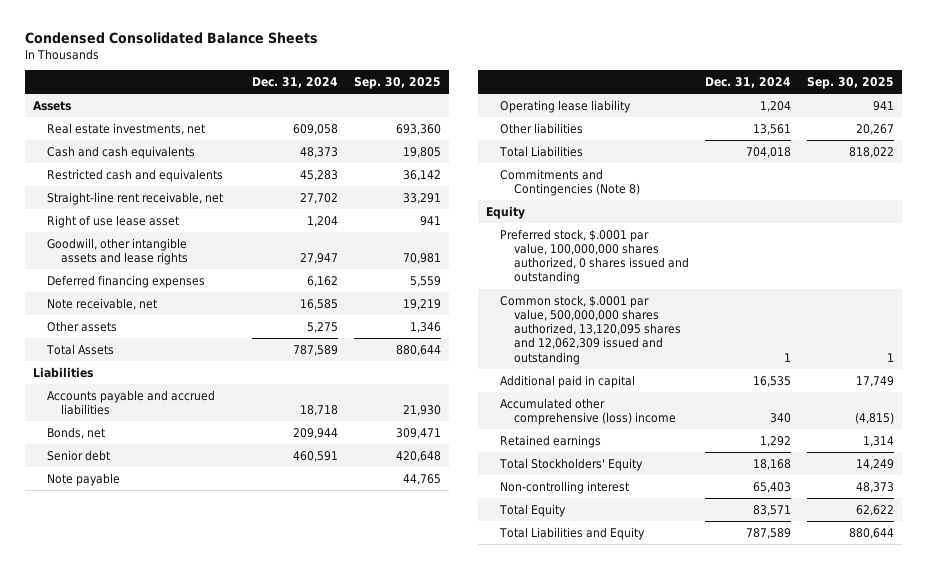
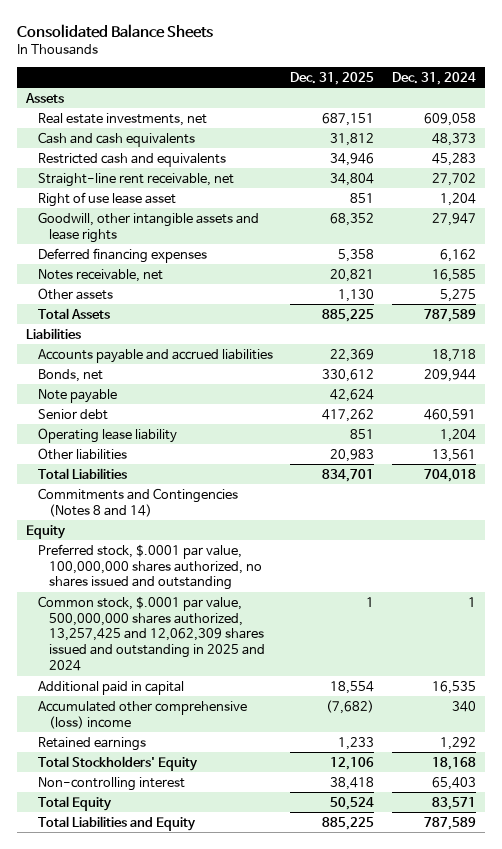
[24,32,318,45] Condensed Consolidated Balance Sheets -> [17,24,214,39] Consolidated Balance Sheets
[353,77,441,90] Sep. 30, 2025 -> none
none -> [290,71,375,85] Dec. 31, 2025
[46,297,157,310] Note receivable, net -> [37,268,163,282] Notes receivable, net
[46,449,110,461] Senior debt -> [37,408,108,420] Senior debt
[499,168,640,197] Commitments and Contingencies (Note 8) -> [37,487,238,517] Commitments and Contingencies (Notes 8 and 14)
[499,228,689,285] Preferred stock, $.0001 par value, 100,000,000 shares authorized, 0 shares issued and outstanding -> [37,543,263,591] Preferred stock, $.0001 par value, 100,000,000 shares authorized, no shares issued and outstanding
[499,294,681,365] Common stock, $.0001 par value, 500,000,000 shares authorized, 13,120,095 shares and 12,062,309 issued and outstanding -> [37,595,266,672] Common stock, $.0001 par value, 500,000,000 shares authorized, 13,257,425 and 12,062,309 shares issued and outstanding in 2025 and 2024

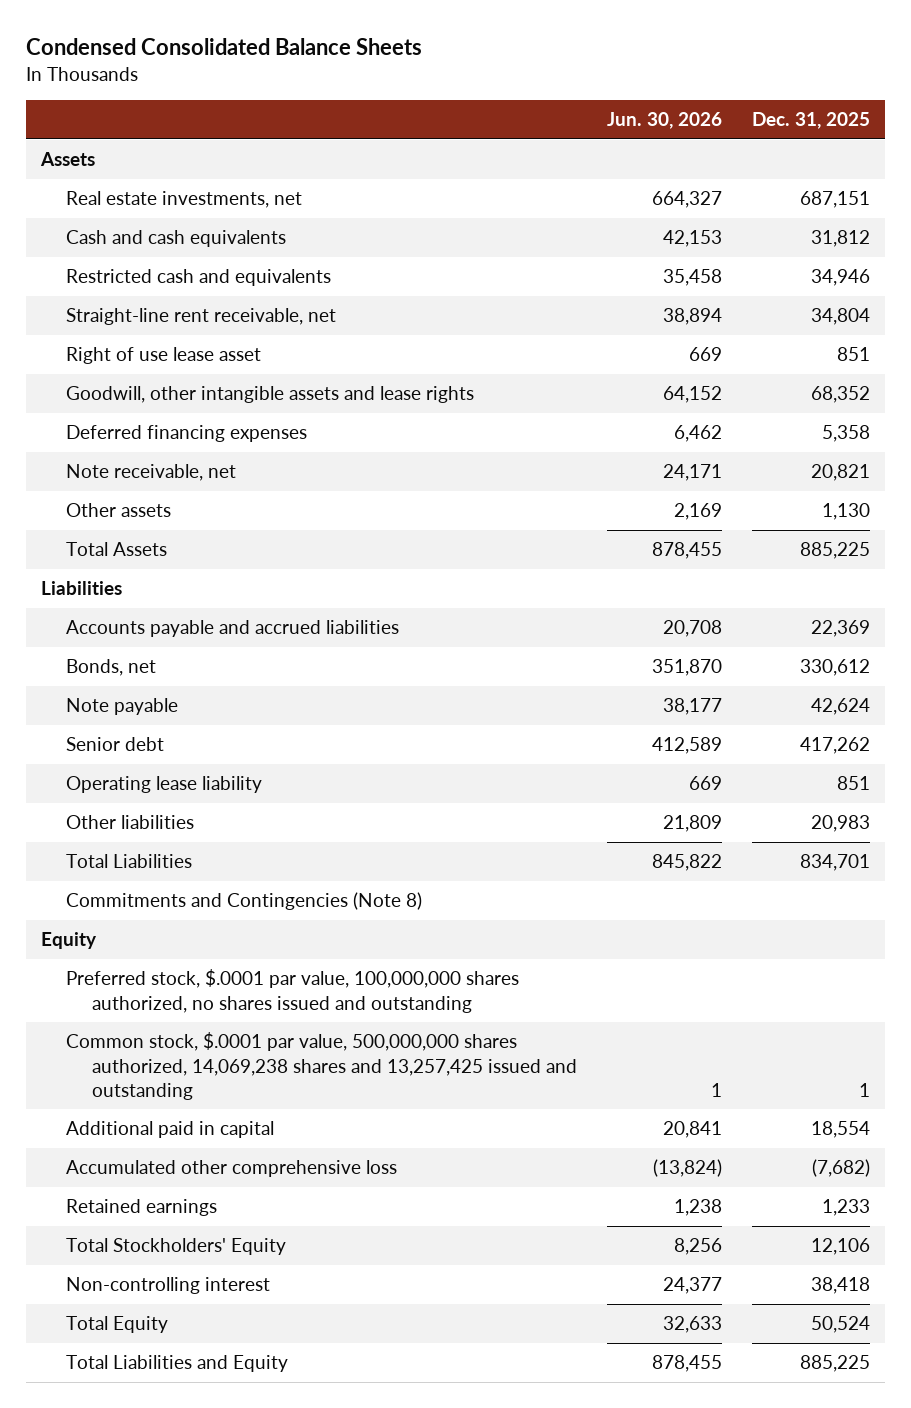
[17,24,214,39] Consolidated Balance Sheets -> [25,38,422,56] Condensed Consolidated Balance Sheets
[391,71,476,85] Dec. 31, 2024 -> none
none -> [606,112,722,130] Jun. 30, 2026
[37,268,163,282] Notes receivable, net -> [66,464,237,482] Note receivable, net
[37,487,238,517] Commitments and Contingencies (Notes 8 and 14) -> [66,892,423,911] Commitments and Contingencies (Note 8)
[37,595,266,672] Common stock, $.0001 par value, 500,000,000 shares authorized, 13,257,425 and 12,062,309 shares issued and outstanding in 2025 and 2024 -> [66,1032,577,1100] Common stock, $.0001 par value, 500,000,000 shares authorized, 14,069,238 shares and 13,257,425 issued and outstanding
[37,700,247,729] Accumulated other comprehensive (loss) income -> [66,1160,398,1178] Accumulated other comprehensive loss

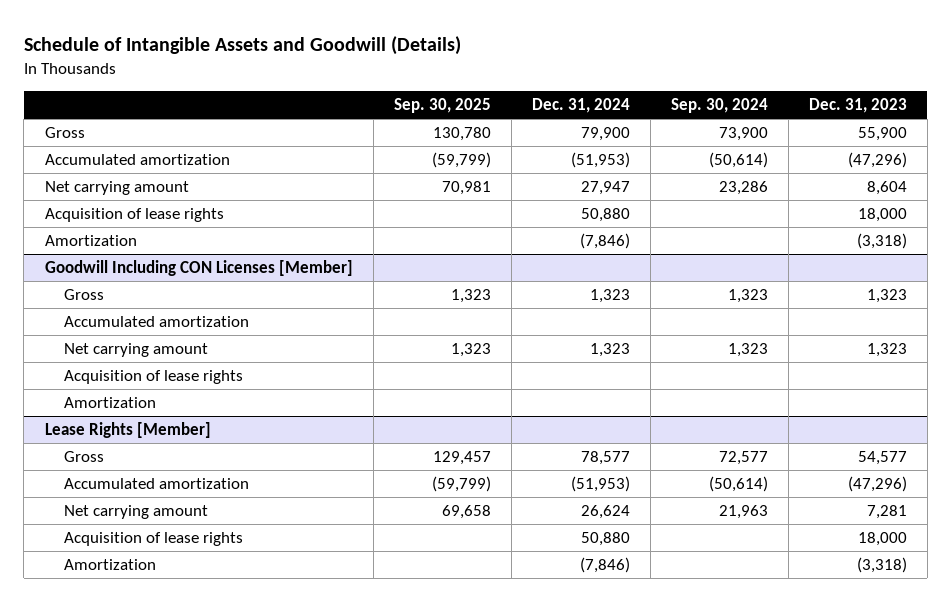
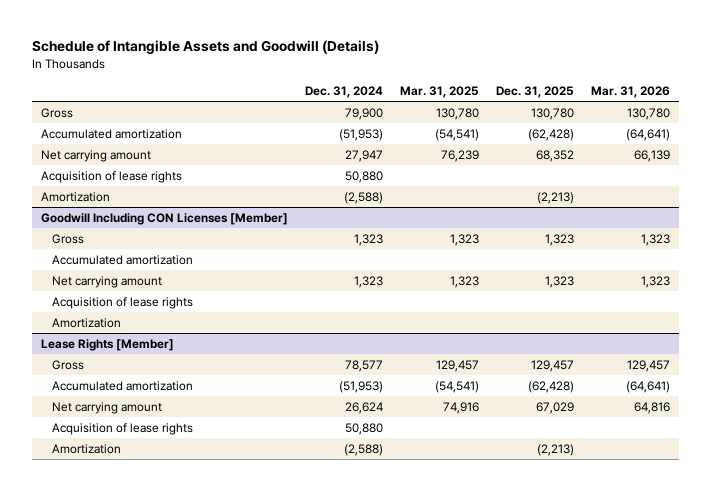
[393,98,491,114] Sep. 30, 2025 -> none
[670,98,768,114] Sep. 30, 2024 -> none
[808,98,907,114] Dec. 31, 2023 -> none
none -> [399,85,479,98] Mar. 31, 2025
none -> [495,85,574,98] Dec. 31, 2025
none -> [591,85,671,98] Mar. 31, 2026
[579,233,630,250] (7,846) -> [343,191,383,204] (2,588)
[579,557,630,574] (7,846) -> [343,443,383,456] (2,588)

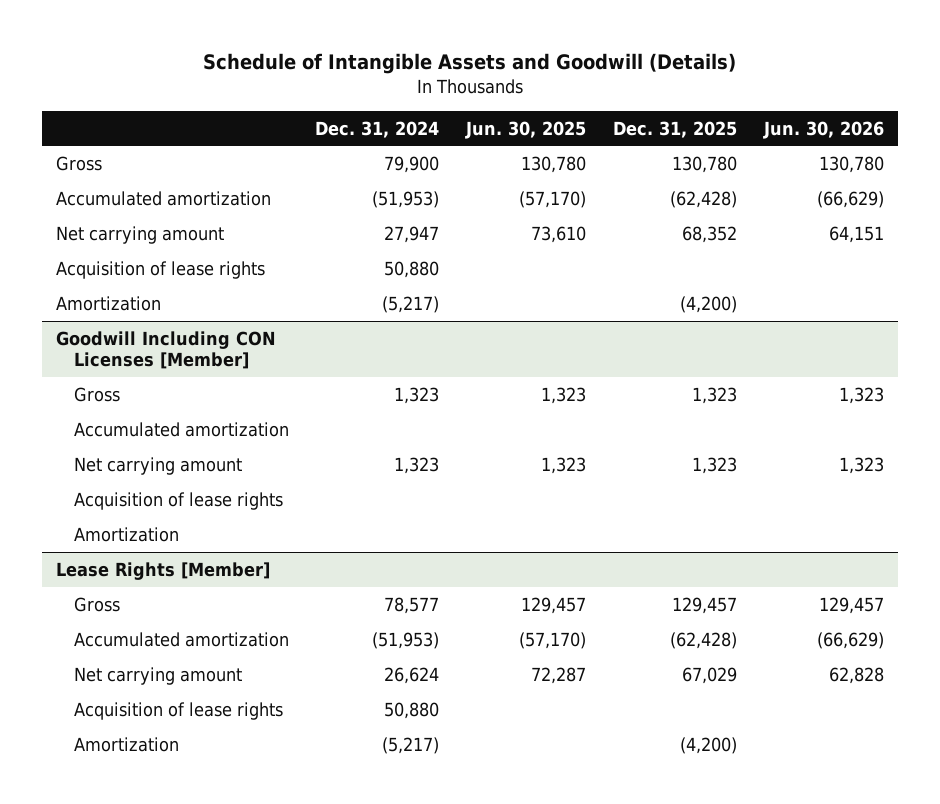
[399,85,479,98] Mar. 31, 2025 -> none
[591,85,671,98] Mar. 31, 2026 -> none
none -> [465,120,587,139] Jun. 30, 2025
none -> [763,120,885,139] Jun. 30, 2026
[343,191,383,204] (2,588) -> [382,295,440,313] (5,217)
[536,191,574,204] (2,213) -> [680,295,738,313] (4,200)
[343,443,383,456] (2,588) -> [382,736,440,754] (5,217)
[536,443,574,456] (2,213) -> [680,736,738,754] (4,200)

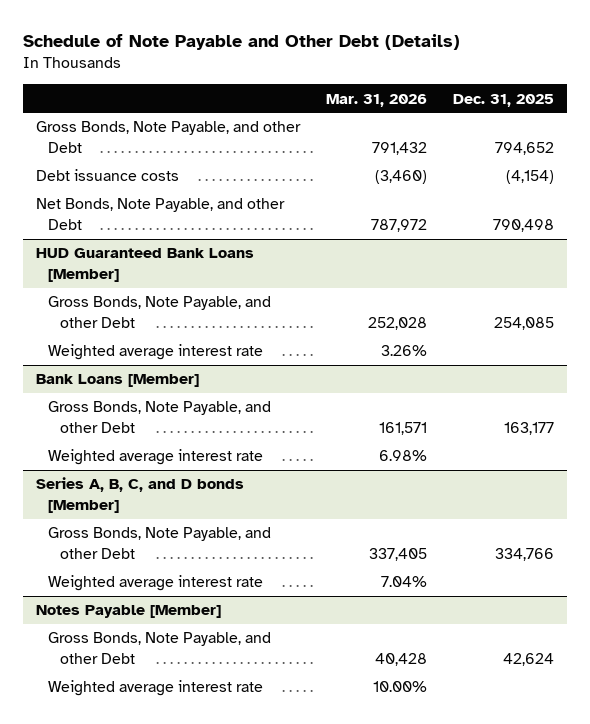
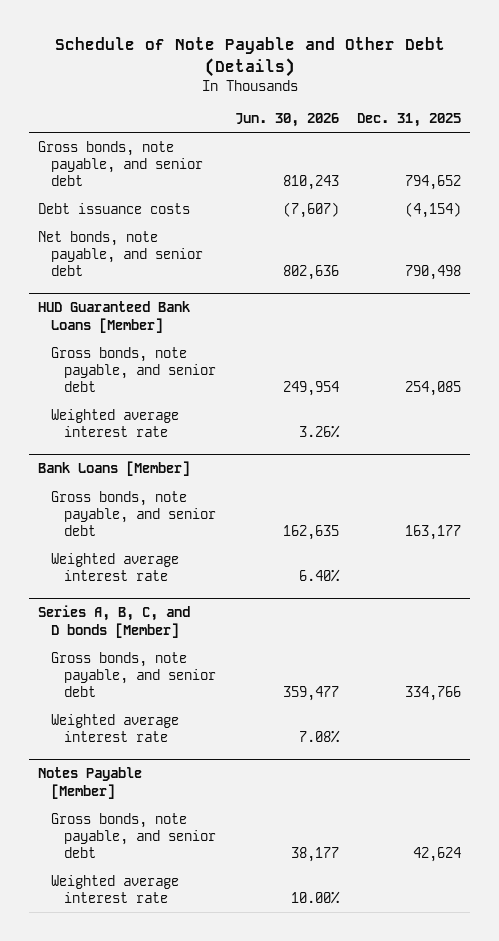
[326,93,428,107] Mar. 31, 2026 -> none
none -> [234,113,339,128] Jun. 30, 2026
[36,121,302,153] Gross Bonds, Note Payable, and other Debt -> [37,140,204,187] Gross bonds, note payable, and senior debt
[36,198,286,230] Net Bonds, Note Payable, and other Debt -> [37,230,204,277] Net bonds, note payable, and senior debt
[48,296,272,328] Gross Bonds, Note Payable, and other Debt -> [51,346,217,393] Gross bonds, note payable, and senior debt
[48,401,272,433] Gross Bonds, Note Payable, and other Debt -> [51,490,217,537] Gross bonds, note payable, and senior debt
[48,527,272,559] Gross Bonds, Note Payable, and other Debt -> [51,651,217,698] Gross bonds, note payable, and senior debt
[48,632,272,664] Gross Bonds, Note Payable, and other Debt -> [51,812,217,859] Gross bonds, note payable, and senior debt

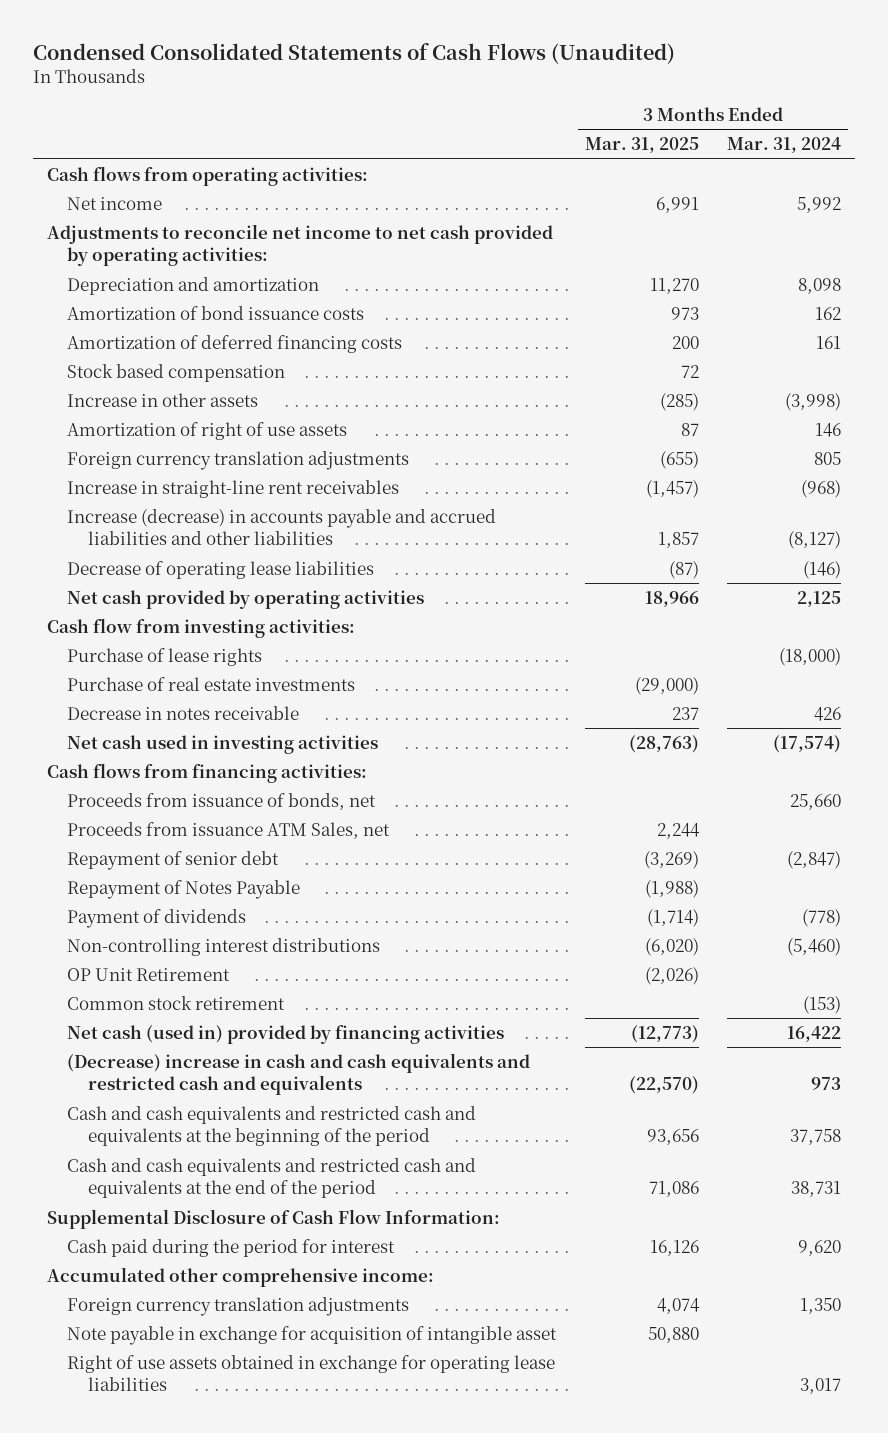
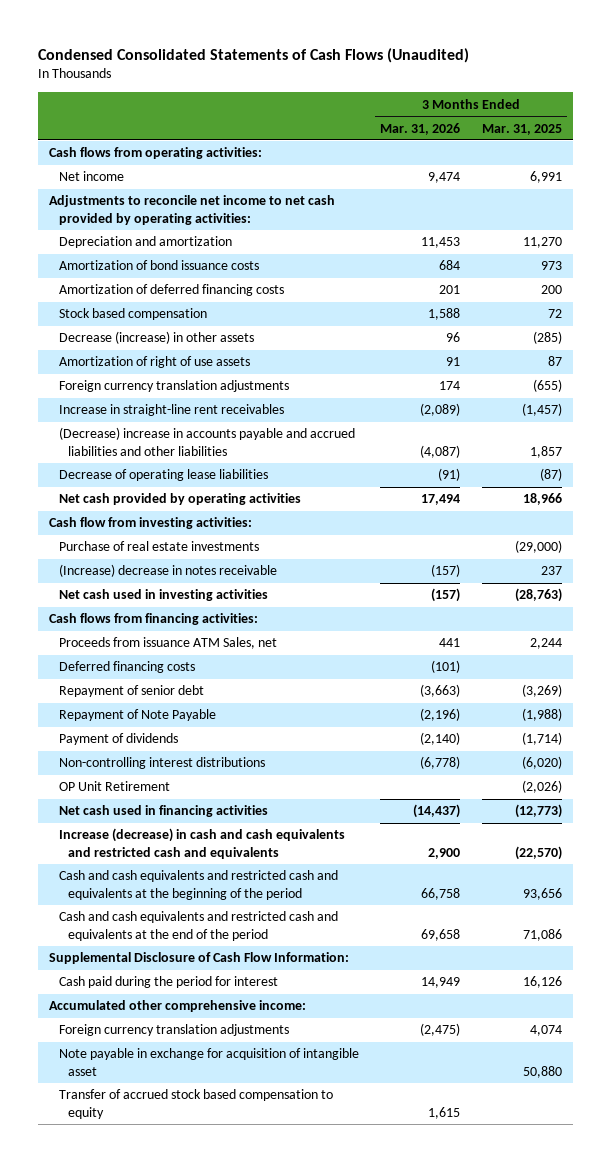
[726,137,841,154] Mar. 31, 2024 -> none
none -> [380,122,461,135] Mar. 31, 2026
[67,393,259,408] Increase in other assets -> [58,331,254,345] Decrease (increase) in other assets
[67,509,497,546] Increase (decrease) in accounts payable and accrued liabilities and other liabilities -> [58,427,355,456] (Decrease) increase in accounts payable and accrued liabilities and other liabilities
[67,648,263,667] Purchase of lease rights -> none
[67,706,300,721] Decrease in notes receivable -> [58,564,277,578] (Increase) decrease in notes receivable
[67,793,377,811] Proceeds from issuance of bonds, net -> none
none -> [58,661,195,674] Deferred financing costs
[67,880,301,900] Repayment of Notes Payable -> [58,709,216,722] Repayment of Note Payable
[67,996,286,1011] Common stock retirement -> none
[67,1025,505,1045] Net cash (used in) provided by financing activities -> [58,805,268,818] Net cash used in financing activities
[67,1053,531,1096] (Decrease) increase in cash and cash equivalents and restricted cash and equivalents -> [58,828,345,859] Increase (decrease) in cash and cash equivalents and restricted cash and equivalents
[67,1355,556,1392] Right of use assets obtained in exchange for operating lease liabilities -> none
none -> [58,1089,333,1119] Transfer of accrued stock based compensation to equity

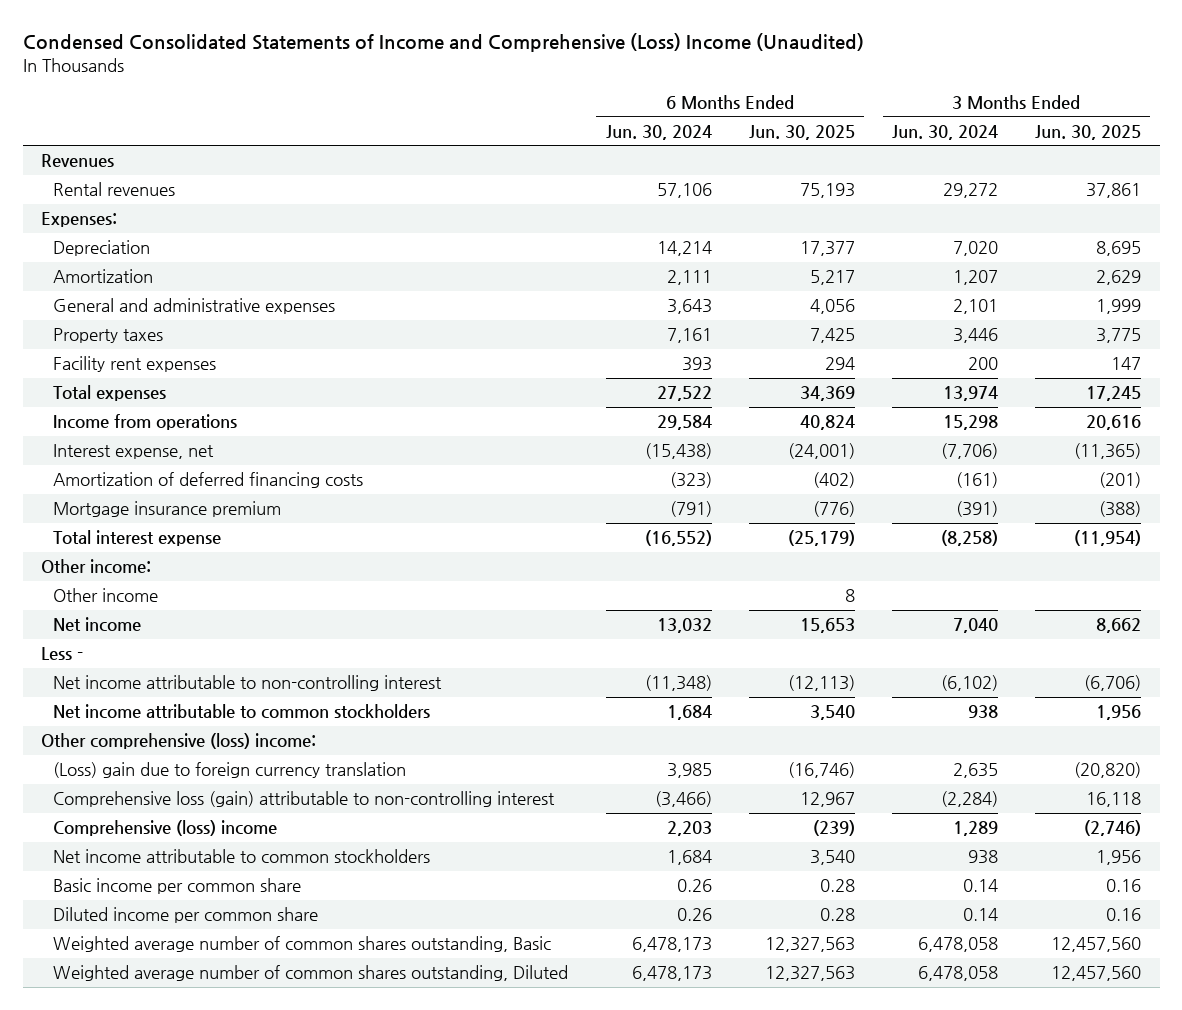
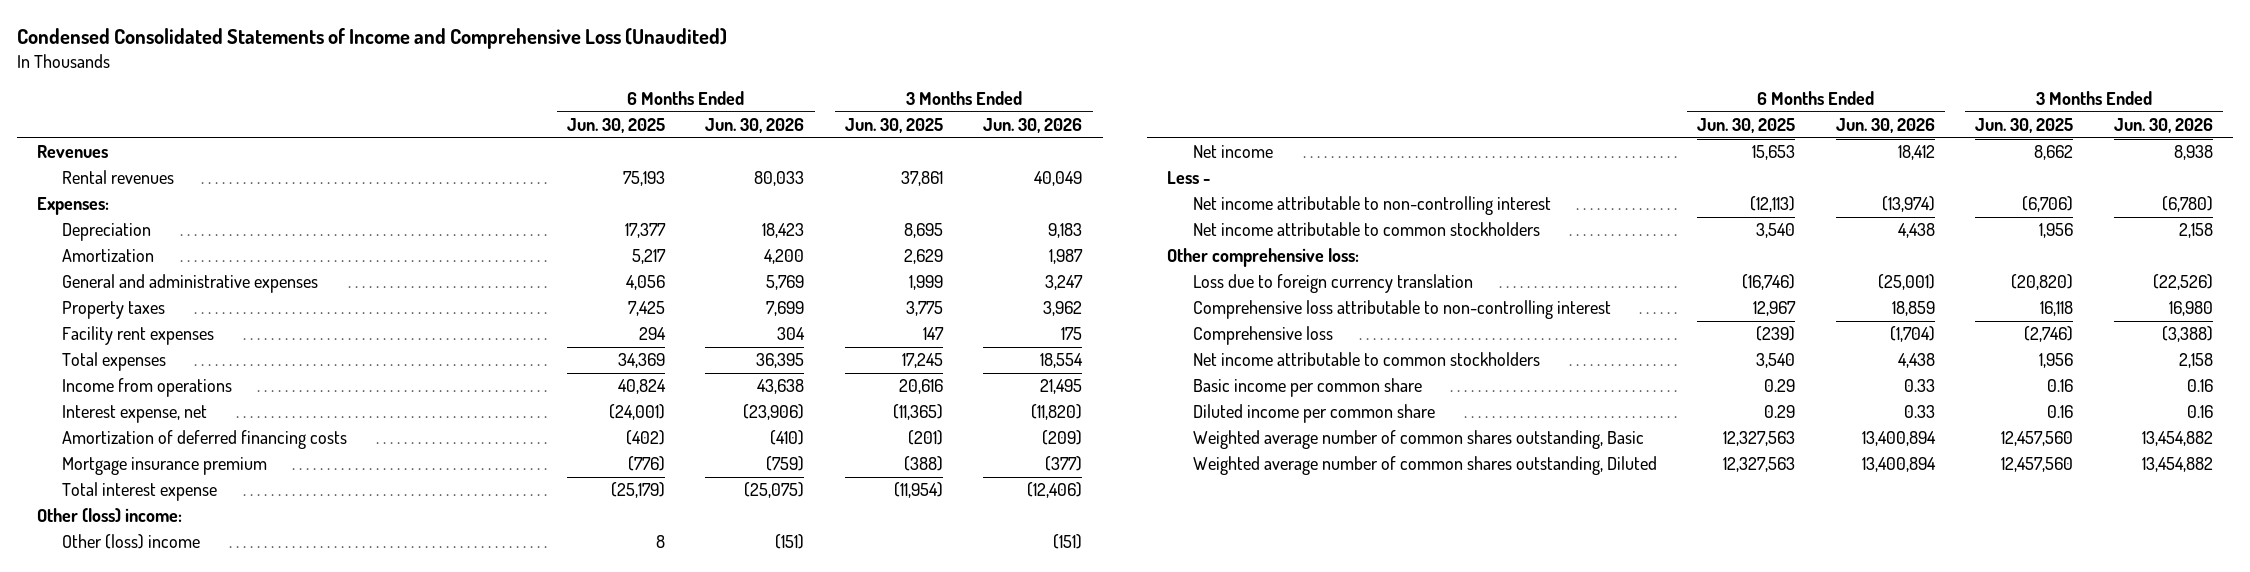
[22,33,864,53] Condensed Consolidated Statements of Income and Comprehensive (Loss) Income (Unaudited) -> [16,28,727,50] Condensed Consolidated Statements of Income and Comprehensive Loss (Unaudited)
[605,124,712,140] Jun. 30, 2024 -> none
[891,124,998,140] Jun. 30, 2024 -> none
none -> [705,118,805,134] Jun. 30, 2026
none -> [983,118,1083,134] Jun. 30, 2026
[41,559,152,575] Other income: -> [36,508,182,524] Other (loss) income:
[53,588,159,603] Other income -> [62,534,201,550] Other (loss) income
[41,733,317,750] Other comprehensive (loss) income: -> [1167,248,1360,268] Other comprehensive loss:
[53,762,407,779] (Loss) gain due to foreign currency translation -> [1192,274,1473,294] Loss due to foreign currency translation
[53,791,556,808] Comprehensive loss (gain) attributable to non-controlling interest -> [1192,300,1611,320] Comprehensive loss attributable to non-controlling interest
[53,820,278,837] Comprehensive (loss) income -> [1192,326,1333,346] Comprehensive loss
[819,879,855,893] 0.28 -> [1764,379,1796,393] 0.29
[819,908,855,922] 0.28 -> [1764,405,1796,419] 0.29

